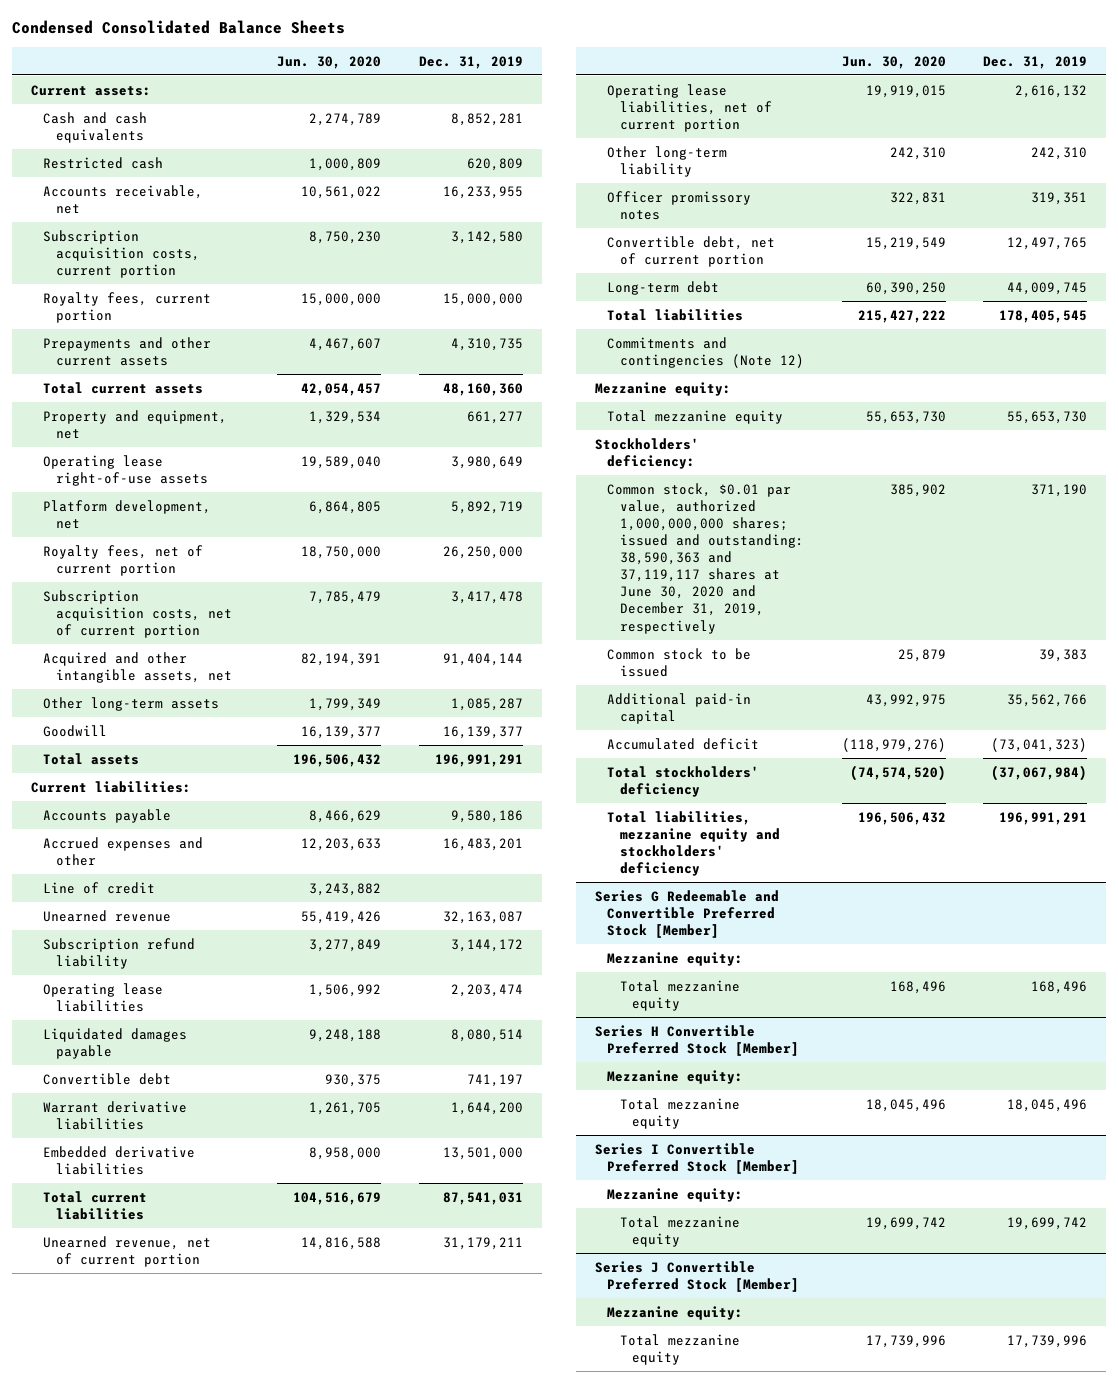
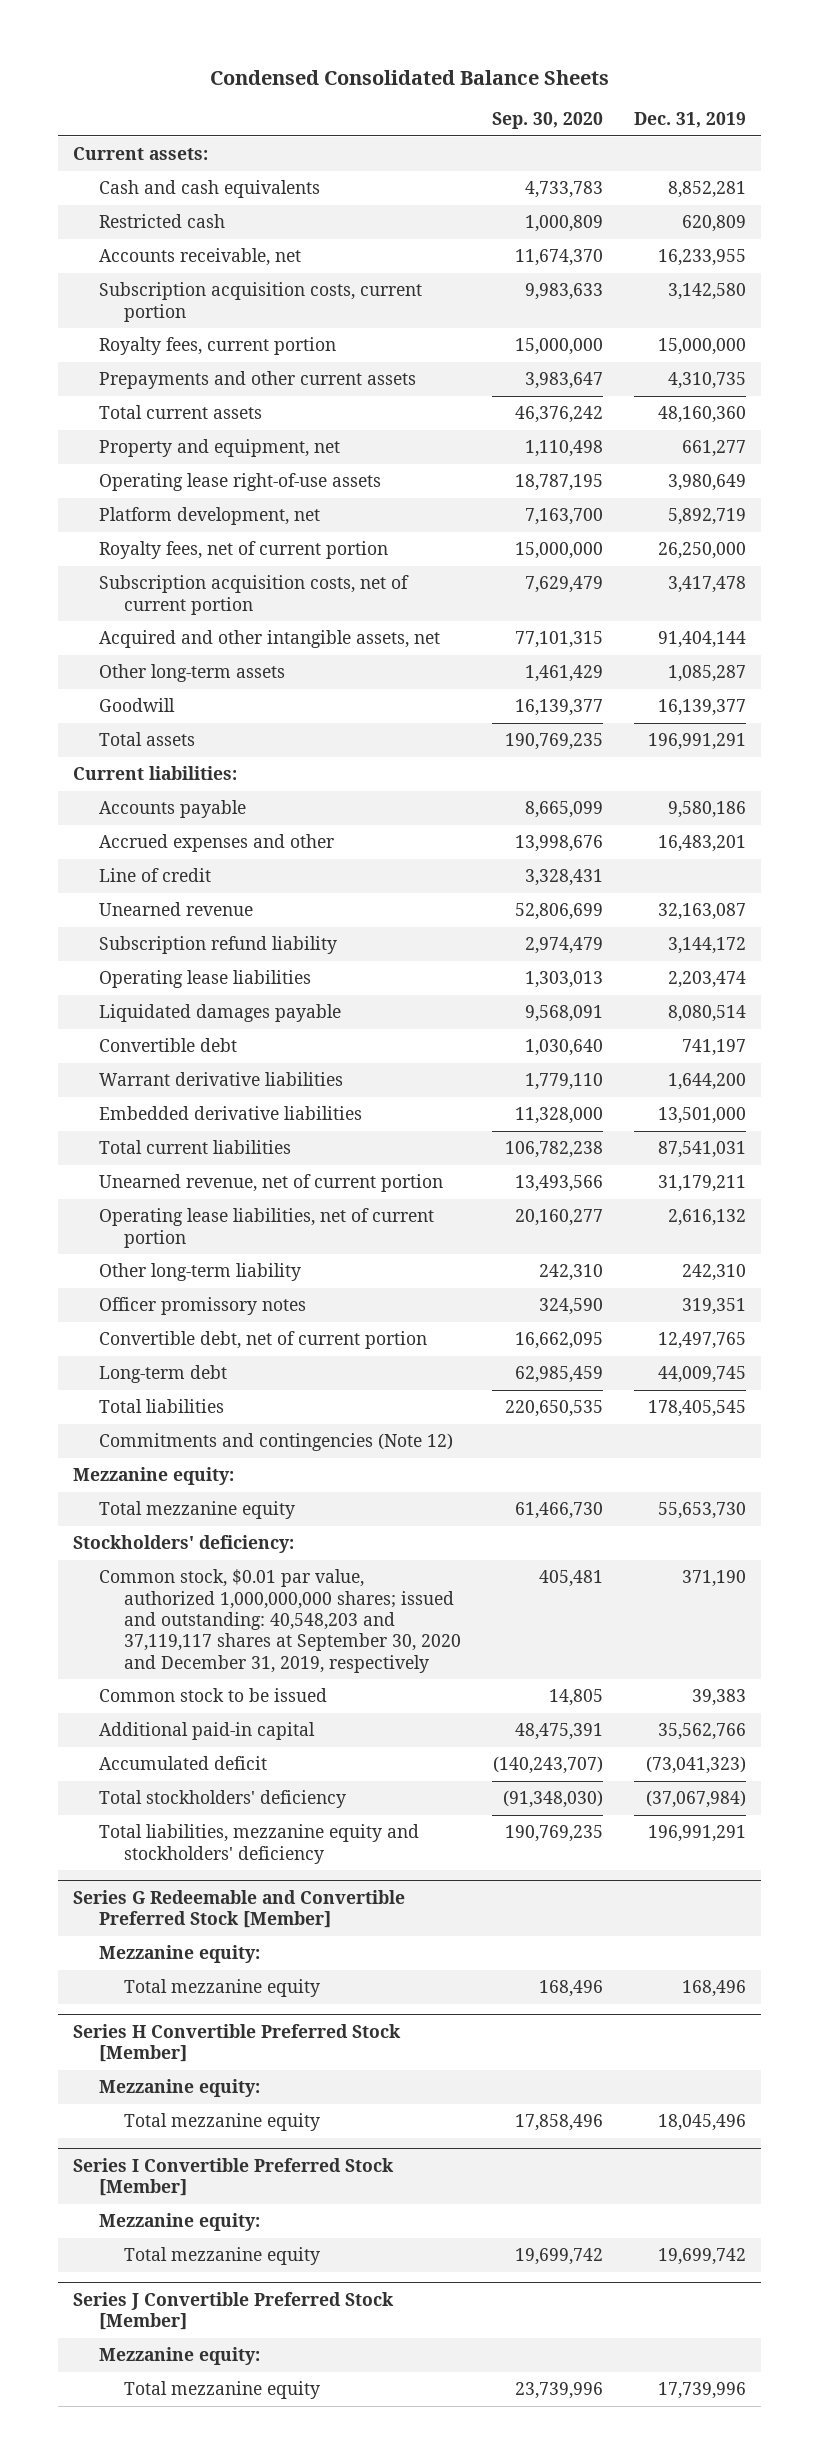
[277,55,382,69] Jun. 30, 2020 -> none
none -> [492,112,604,130] Sep. 30, 2020
[607,482,804,634] Common stock, $0.01 par value, authorized 1,000,000,000 shares; issued and outstanding: 38,590,363 and 37,119,117 shares at June 30, 2020 and December 31, 2019, respectively -> [98,1569,462,1673] Common stock, $0.01 par value, authorized 1,000,000,000 shares; issued and outstanding: 40,548,203 and 37,119,117 shares at September 30, 2020 and December 31, 2019, respectively

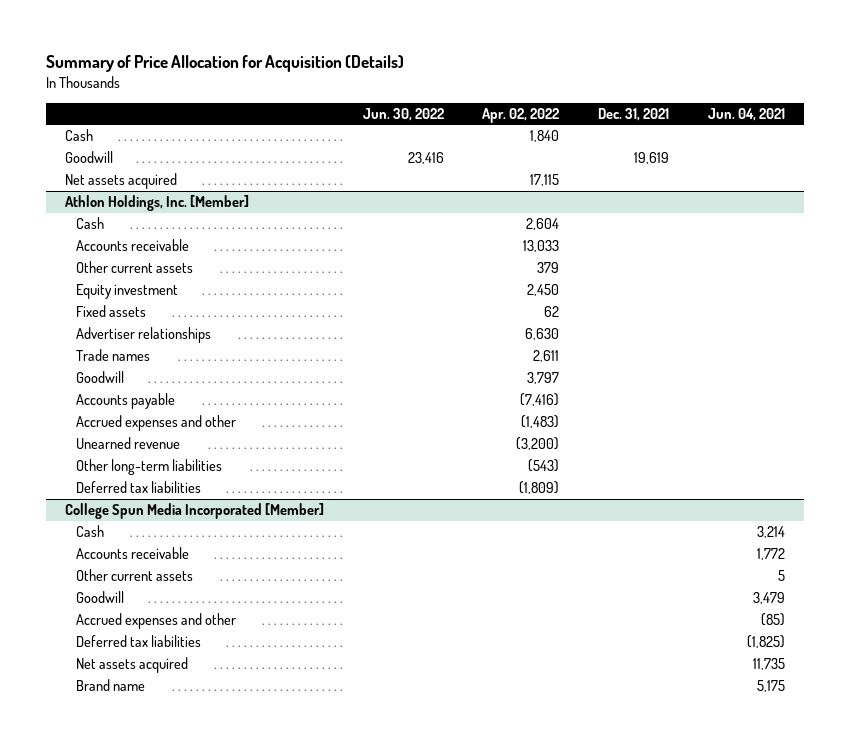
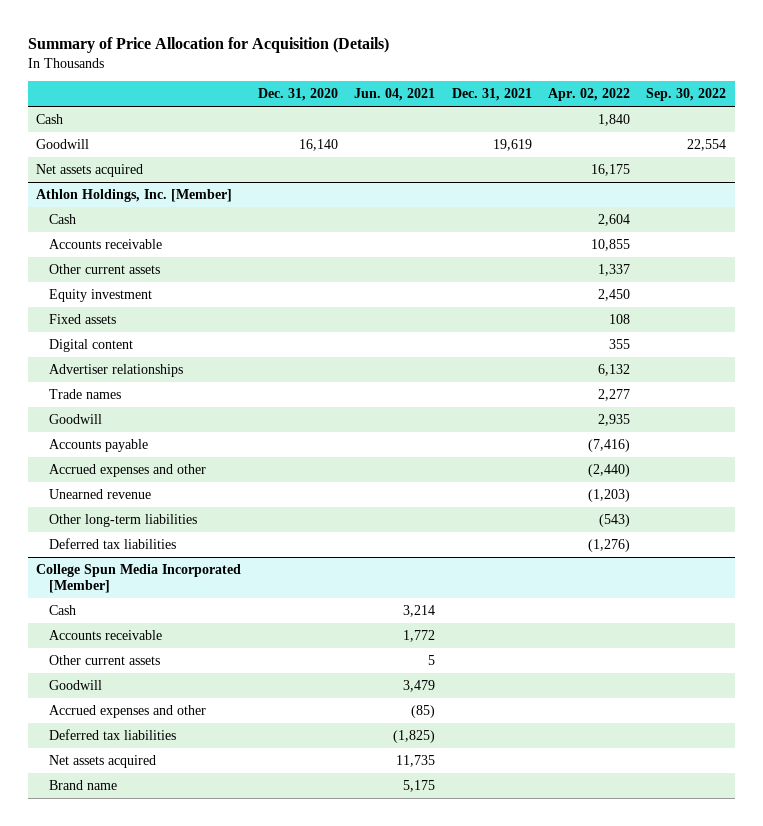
[362,107,444,121] Jun. 30, 2022 -> none
none -> [257,88,338,102] Dec. 31, 2020
none -> [646,88,727,102] Sep. 30, 2022
[530,174,560,187] 17,115 -> [590,163,630,176] 16,175
[523,240,560,253] 13,033 -> [590,238,630,251] 10,855
[537,262,560,274] 379 -> [597,263,630,276] 1,337
[544,306,560,318] 62 -> [608,313,630,324] 108
none -> [48,338,133,352] Digital content
[525,328,560,341] 6,630 -> [597,363,630,376] 6,132
[533,350,560,363] 2,611 -> [597,388,630,401] 2,277
[527,372,560,385] 3,797 -> [597,413,630,426] 2,935
[521,415,560,429] (1,483) -> [587,463,630,477] (2,440)
[516,437,560,451] (3,200) -> [587,488,630,502] (1,203)
[519,481,560,495] (1,809) -> [587,538,630,552] (1,276)

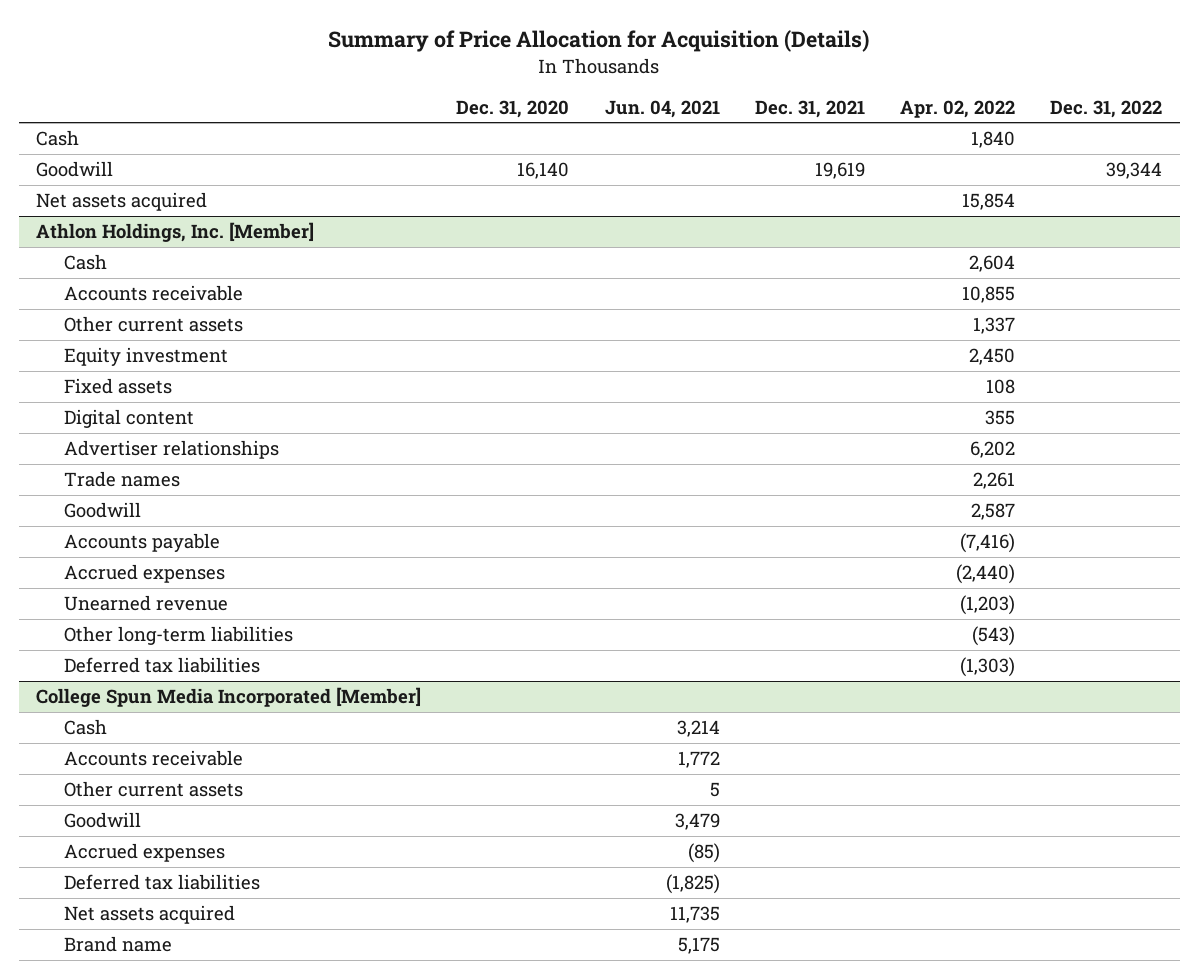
[646,88,727,102] Sep. 30, 2022 -> none
none -> [1050,99,1163,118] Dec. 31, 2022
[590,163,630,176] 16,175 -> [962,193,1016,211] 15,854
[597,363,630,376] 6,132 -> [970,441,1016,459] 6,202
[597,388,630,401] 2,277 -> [973,472,1016,490] 2,261
[597,413,630,426] 2,935 -> [971,503,1016,521] 2,587
[48,463,206,477] Accrued expenses and other -> [63,564,225,584] Accrued expenses
[587,538,630,552] (1,276) -> [960,657,1016,678] (1,303)
[48,704,206,718] Accrued expenses and other -> [63,843,225,863] Accrued expenses

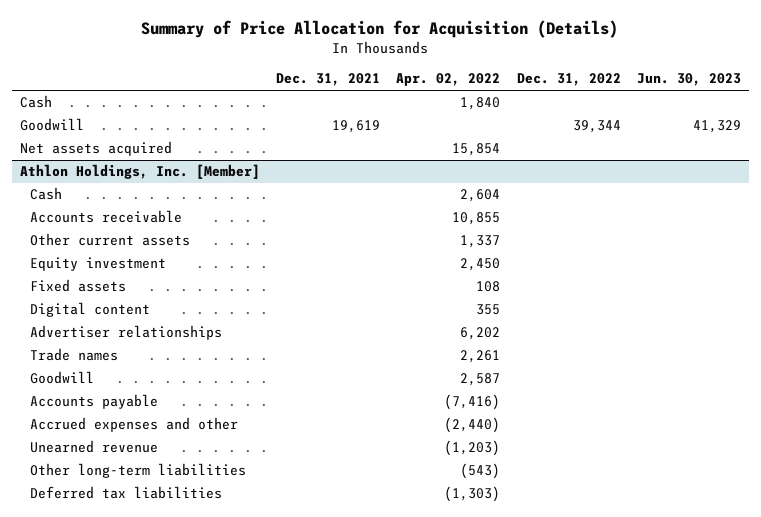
[456,99,570,118] Dec. 31, 2020 -> none
[604,99,720,118] Jun. 04, 2021 -> none
none -> [636,73,741,87] Jun. 30, 2023
[63,564,225,584] Accrued expenses -> [30,417,239,433] Accrued expenses and other
[36,687,422,708] College Spun Media Incorporated [Member] -> none
[63,719,107,736] Cash -> none
[63,750,243,767] Accounts receivable -> none
[63,781,243,798] Other current assets -> none
[63,812,141,829] Goodwill -> none
[63,843,225,863] Accrued expenses -> none
[63,874,260,891] Deferred tax liabilities -> none
[63,905,235,925] Net assets acquired -> none
[63,936,172,953] Brand name -> none

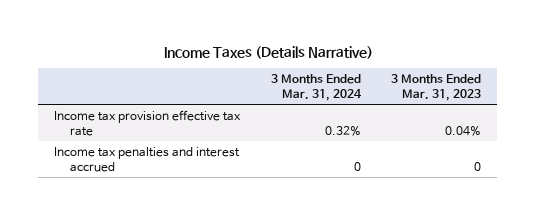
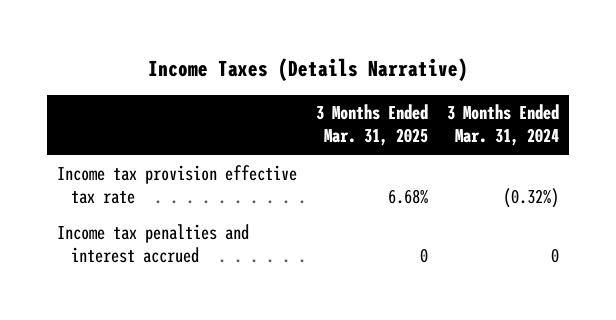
[391,74,482,101] 3 Months Ended Mar. 31, 2023 -> none
none -> [316,104,429,147] 3 Months Ended Mar. 31, 2025
[324,125,361,136] 0.32% -> [503,187,560,208] (0.32%)

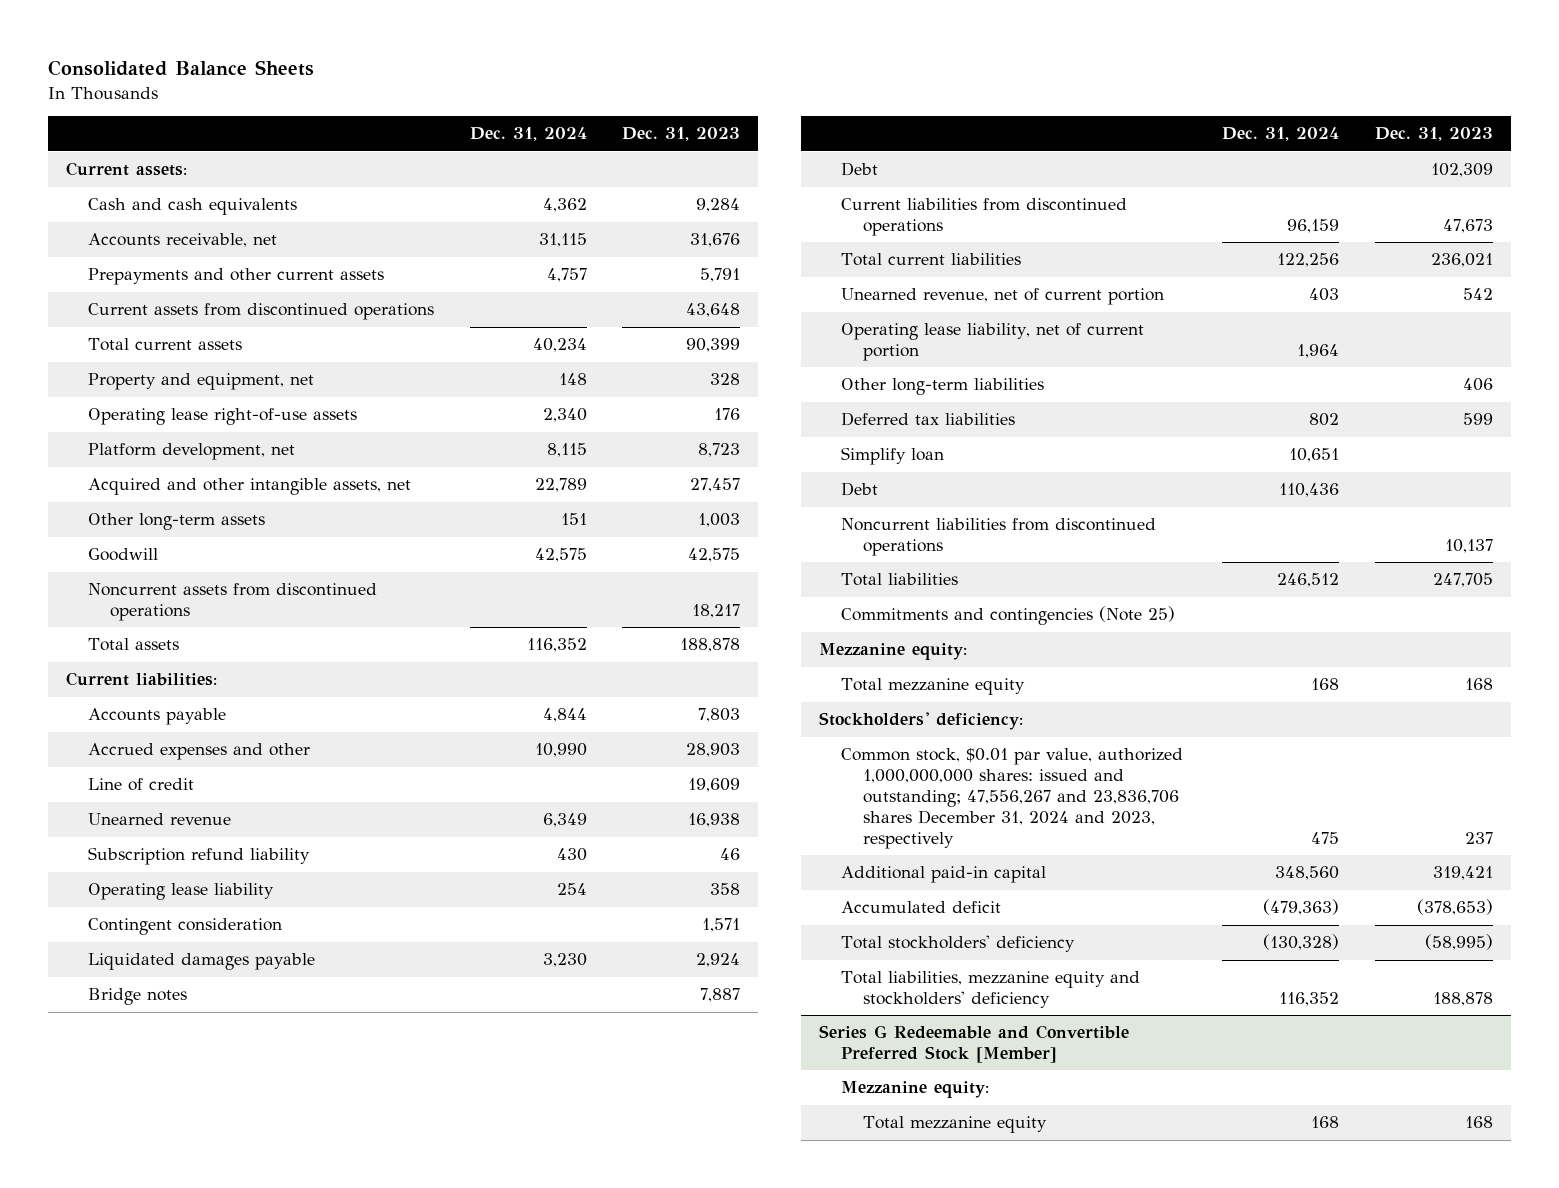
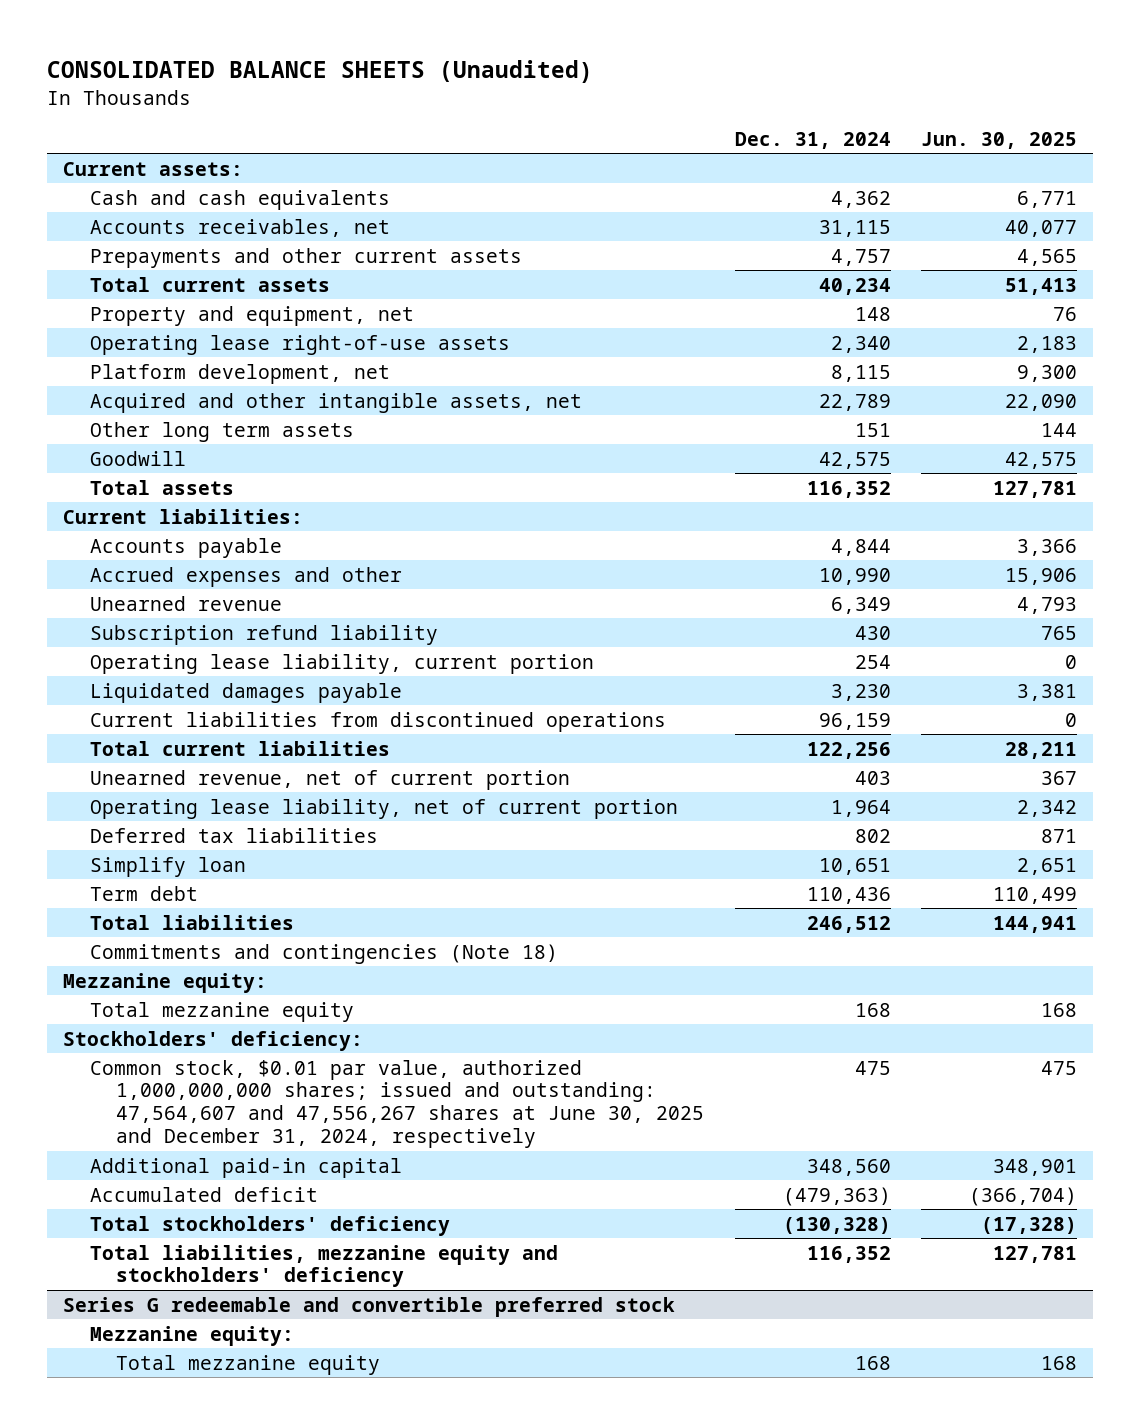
[48,60,315,77] Consolidated Balance Sheets -> [47,60,594,84] CONSOLIDATED BALANCE SHEETS (Unaudited)
[622,127,741,142] Dec. 31, 2023 -> none
none -> [921,131,1078,149] Jun. 30, 2025
[88,233,278,248] Accounts receivable, net -> [89,218,390,237] Accounts receivables, net
[88,303,435,321] Current assets from discontinued operations -> none
[88,513,266,531] Other long-term assets -> [89,421,354,442] Other long term assets
[88,583,378,622] Noncurrent assets from discontinued operations -> none
[88,778,195,792] Line of credit -> none
[88,918,283,936] Contingent consideration -> none
[88,883,275,901] Operating lease liability -> [89,653,594,674] Operating lease liability, current portion
[88,988,188,1006] Bridge notes -> none
[840,162,878,177] Debt -> none
[840,378,1044,396] Other long-term liabilities -> none
[840,518,1156,557] Noncurrent liabilities from discontinued operations -> none
[840,482,878,497] Debt -> [89,885,198,901] Term debt
[840,606,1175,626] Commitments and contingencies (Note 25) -> [89,943,558,964] Commitments and contingencies (Note 18)
[840,748,1183,849] Common stock, $0.01 par value, authorized 1,000,000,000 shares: issued and outstanding; 47,556,267 and 23,836,706 shares December 31, 2024 and 2023, respectively -> [89,1059,705,1149] Common stock, $0.01 par value, authorized 1,000,000,000 shares; issued and outstanding: 47,564,607 and 47,556,267 shares at June 30, 2025 and December 31, 2024, respectively
[818,1025,1129,1064] Series G Redeemable and Convertible Preferred Stock [Member] -> [62,1296,675,1317] Series G redeemable and convertible preferred stock

